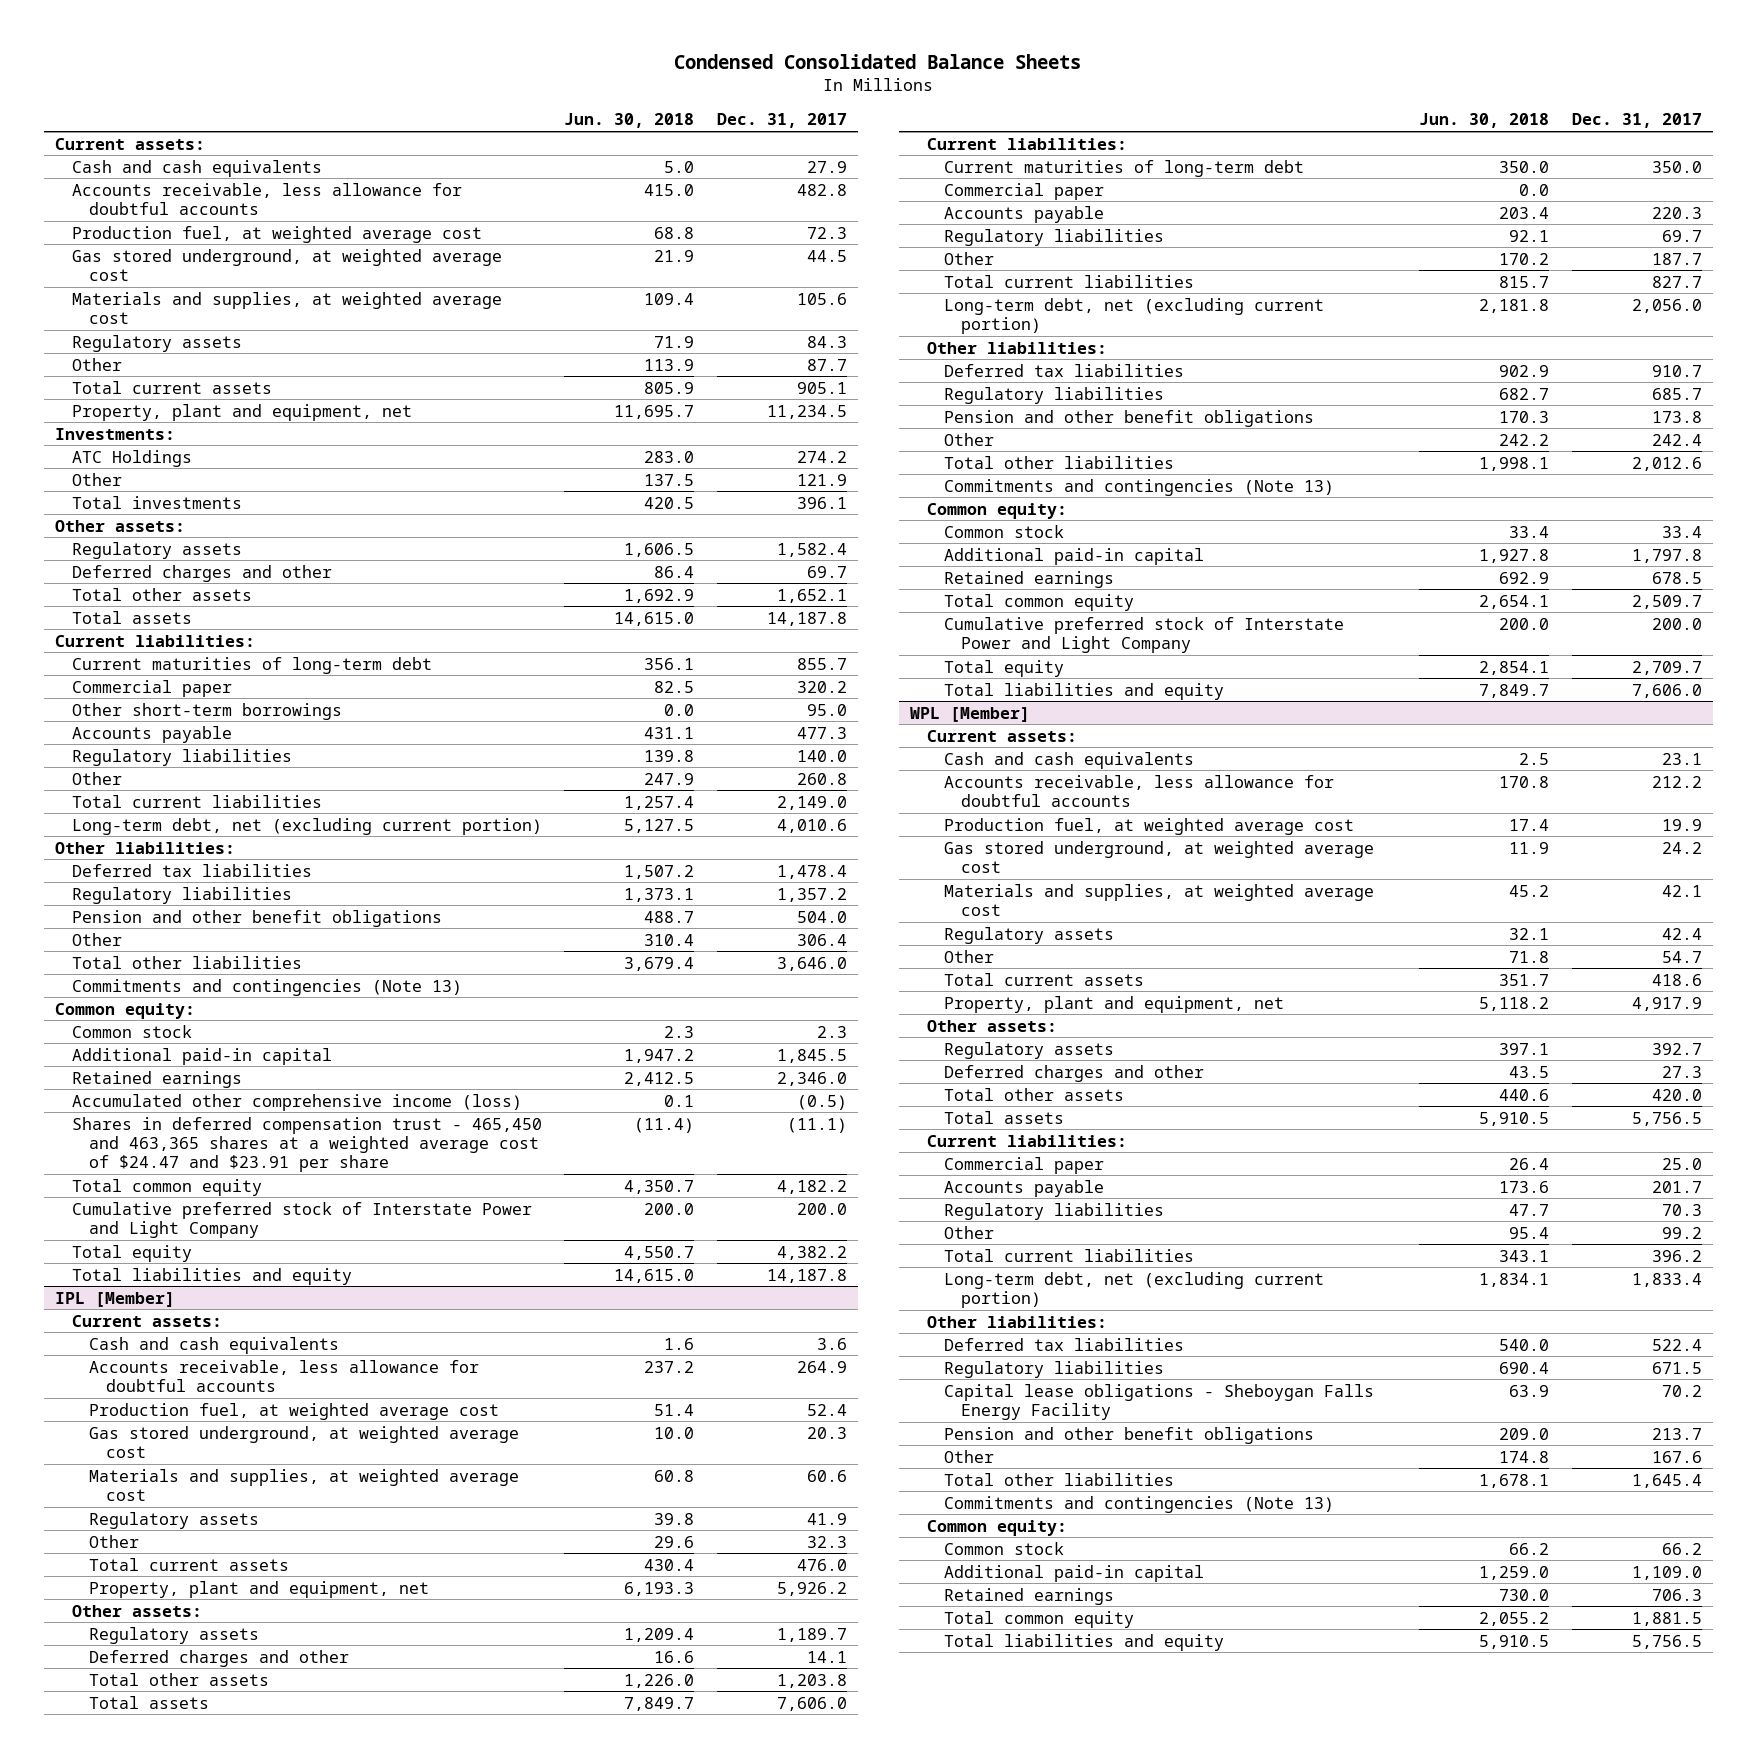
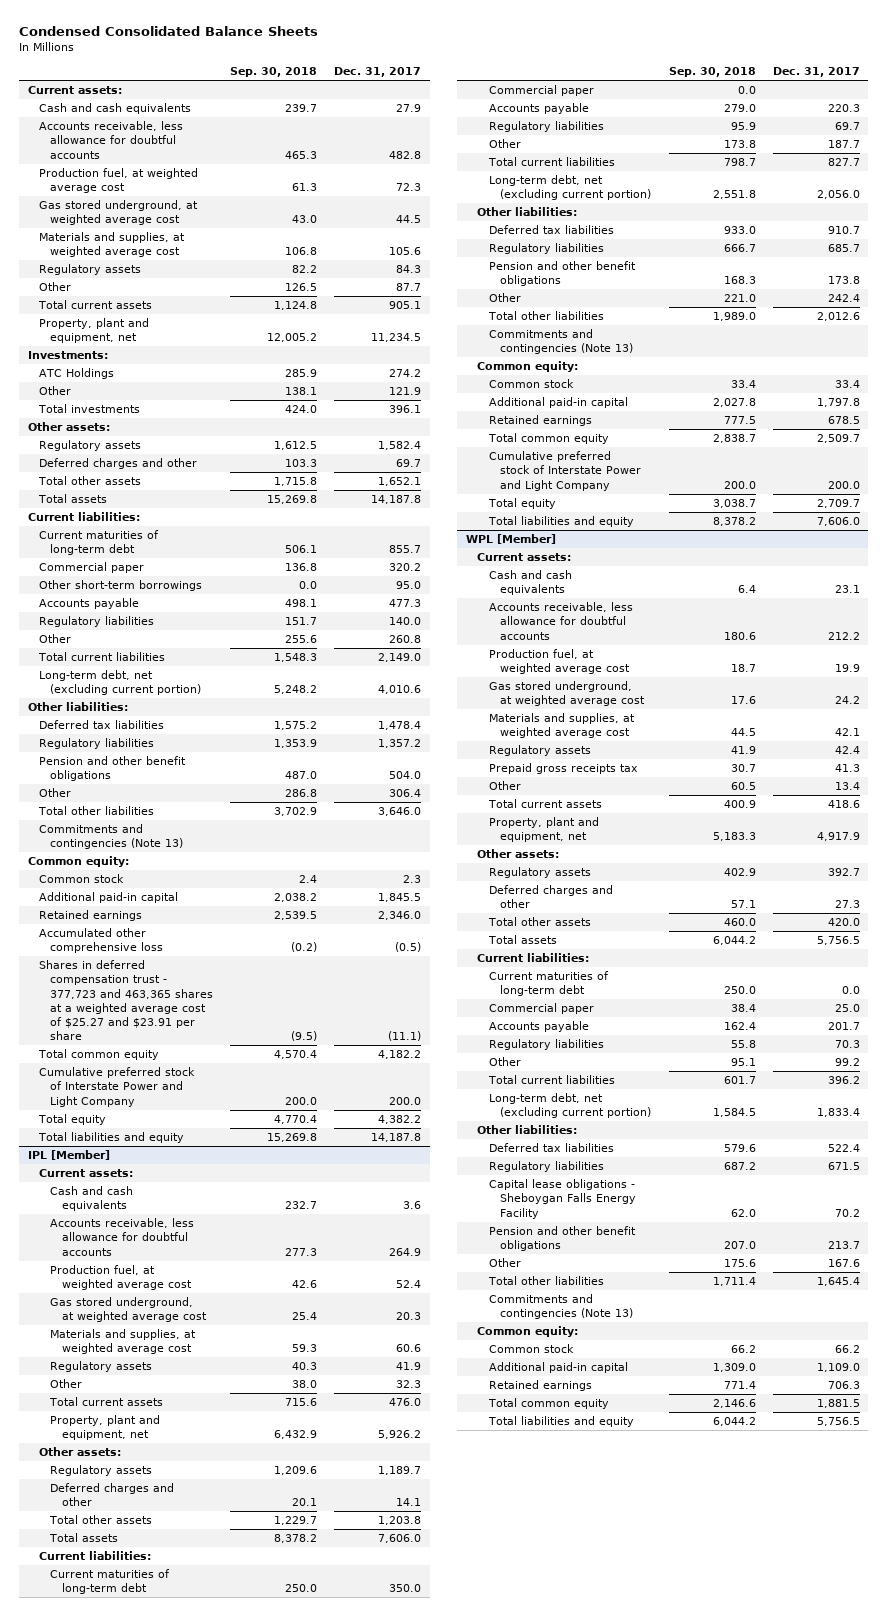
[564,113,695,129] Jun. 30, 2018 -> none
none -> [230,67,318,78] Sep. 30, 2018
[72,1093,523,1111] Accumulated other comprehensive income (loss) -> [38,928,164,954] Accumulated other comprehensive loss
[72,1116,543,1173] Shares in deferred compensation trust - 465,450 and 463,365 shares at a weighted average cost of $24.47 and $23.91 per share -> [38,960,214,1041] Shares in deferred compensation trust - 377,723 and 463,365 shares at a weighted average cost of $25.27 and $23.91 per share
none -> [488,763,638,775] Prepaid gross receipts tax
[1661,950,1702,963] 54.7 -> [834,782,860,791] 13.4
none -> [488,971,609,997] Current maturities of long-term debt

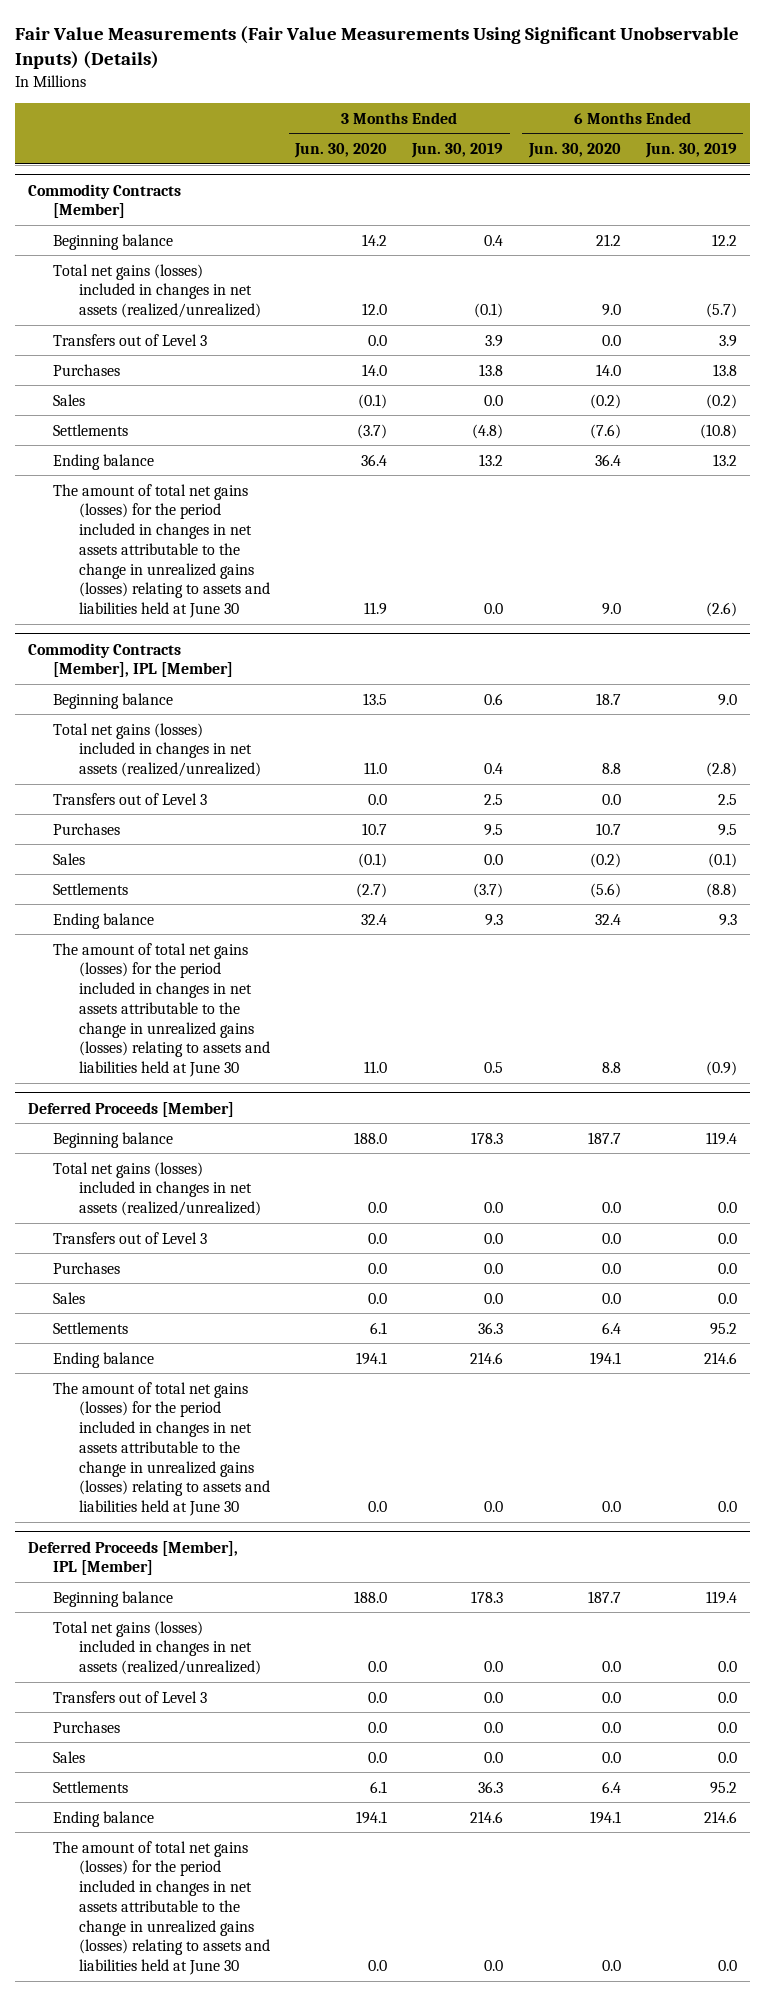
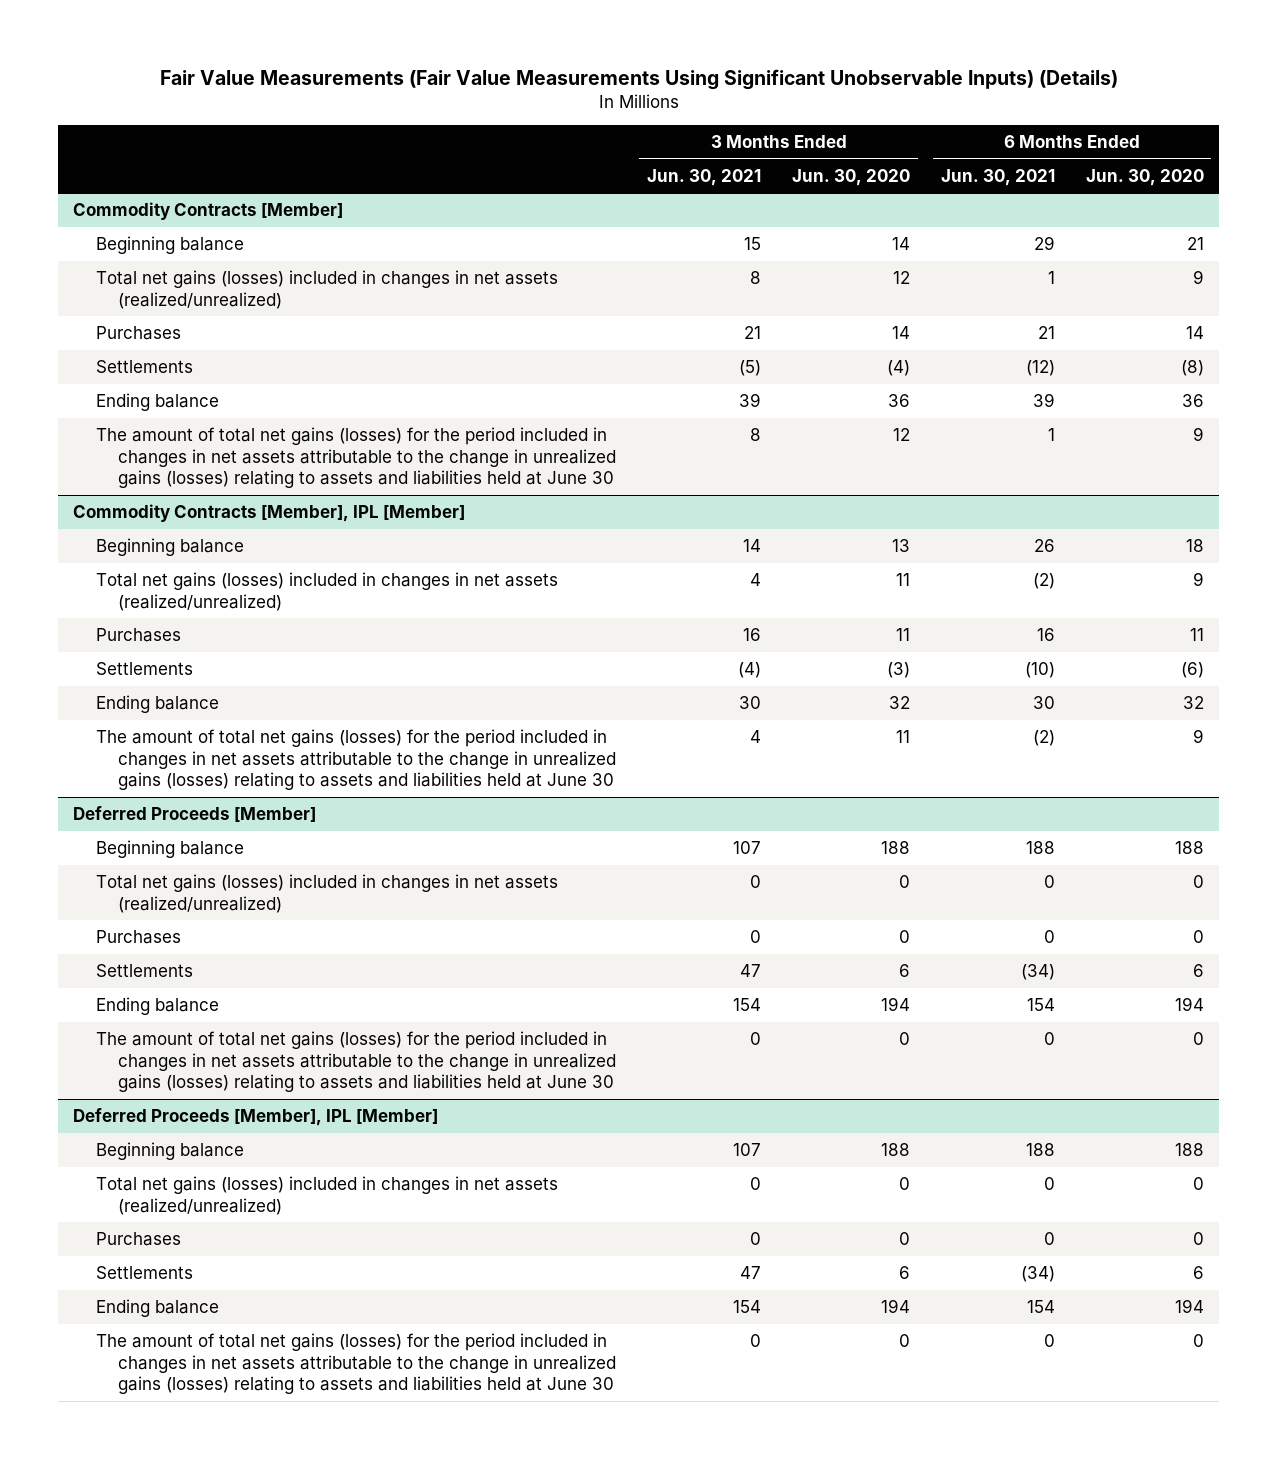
[411,142,504,158] Jun. 30, 2019 -> none
[645,142,738,158] Jun. 30, 2019 -> none
none -> [647,168,762,186] Jun. 30, 2021
none -> [940,168,1055,186] Jun. 30, 2021
[53,333,208,346] Transfers out of Level 3 -> none
[53,393,86,406] Sales -> none
[362,233,388,246] 14.2 -> [891,237,910,251] 14
[595,233,621,246] 21.2 -> [1186,237,1204,251] 21
[362,303,388,316] 12.0 -> [892,271,910,285] 12
[601,304,621,317] 9.0 -> [1192,270,1204,285] 9
[362,363,388,376] 14.0 -> [891,326,910,340] 14
[595,363,621,376] 14.0 -> [1185,326,1204,340] 14
[357,423,388,439] (3.7) -> [886,360,910,377] (4)
[589,423,621,439] (7.6) -> [1180,360,1204,377] (8)
[361,453,388,466] 36.4 -> [887,394,910,408] 36
[594,453,621,466] 36.4 -> [1181,394,1204,408] 36
[364,602,388,616] 11.9 -> [892,428,910,442] 12
[601,603,621,616] 9.0 -> [1192,427,1204,442] 9
[53,792,208,805] Transfers out of Level 3 -> none
[53,852,86,865] Sales -> none
[363,692,388,705] 13.5 -> [891,539,910,553] 13
[595,692,621,705] 18.7 -> [1185,539,1204,553] 18
[364,762,388,775] 11.0 -> [895,573,910,587] 11
[601,763,621,775] 8.8 -> [1192,572,1204,587] 9
[362,822,388,835] 10.7 -> [895,628,910,642] 11
[595,822,621,835] 10.7 -> [1189,628,1204,642] 11
[356,882,388,898] (2.7) -> [886,662,910,679] (3)
[589,882,621,898] (5.6) -> [1180,662,1204,679] (6)
[361,913,388,925] 32.4 -> [888,696,910,710] 32
[594,913,621,925] 32.4 -> [1182,696,1204,710] 32
[364,1061,388,1074] 11.0 -> [895,730,910,744] 11
[601,1062,621,1074] 8.8 -> [1192,729,1204,744] 9
[53,1231,208,1244] Transfers out of Level 3 -> none
[53,1291,86,1304] Sales -> none
[354,1131,388,1144] 188.0 -> [880,841,910,855] 188
[587,1131,621,1144] 187.7 -> [1174,841,1204,855] 188
[368,1202,388,1214] 0.0 -> [898,875,910,889] 0
[601,1202,621,1214] 0.0 -> [1192,875,1204,889] 0
[368,1262,388,1274] 0.0 -> [898,930,910,944] 0
[601,1262,621,1274] 0.0 -> [1192,930,1204,944] 0
[370,1321,388,1334] 6.1 -> [898,964,910,978] 6
[601,1321,621,1334] 6.4 -> [1192,964,1204,978] 6
[356,1351,388,1365] 194.1 -> [880,997,910,1012] 194
[589,1351,621,1365] 194.1 -> [1174,997,1204,1012] 194
[368,1501,388,1513] 0.0 -> [898,1032,910,1046] 0
[601,1501,621,1513] 0.0 -> [1192,1032,1204,1046] 0
[53,1690,208,1703] Transfers out of Level 3 -> none
[53,1750,86,1763] Sales -> none
[354,1590,388,1603] 188.0 -> [880,1143,910,1157] 188
[587,1590,621,1603] 187.7 -> [1174,1143,1204,1157] 188
[368,1661,388,1673] 0.0 -> [898,1177,910,1191] 0
[601,1661,621,1673] 0.0 -> [1192,1177,1204,1191] 0
[368,1721,388,1733] 0.0 -> [898,1232,910,1246] 0
[601,1721,621,1733] 0.0 -> [1192,1232,1204,1246] 0
[370,1780,388,1793] 6.1 -> [898,1266,910,1280] 6
[601,1780,621,1793] 6.4 -> [1192,1266,1204,1280] 6
[356,1810,388,1824] 194.1 -> [880,1299,910,1314] 194
[589,1810,621,1824] 194.1 -> [1174,1299,1204,1314] 194
[368,1960,388,1972] 0.0 -> [898,1334,910,1348] 0
[601,1960,621,1972] 0.0 -> [1192,1334,1204,1348] 0

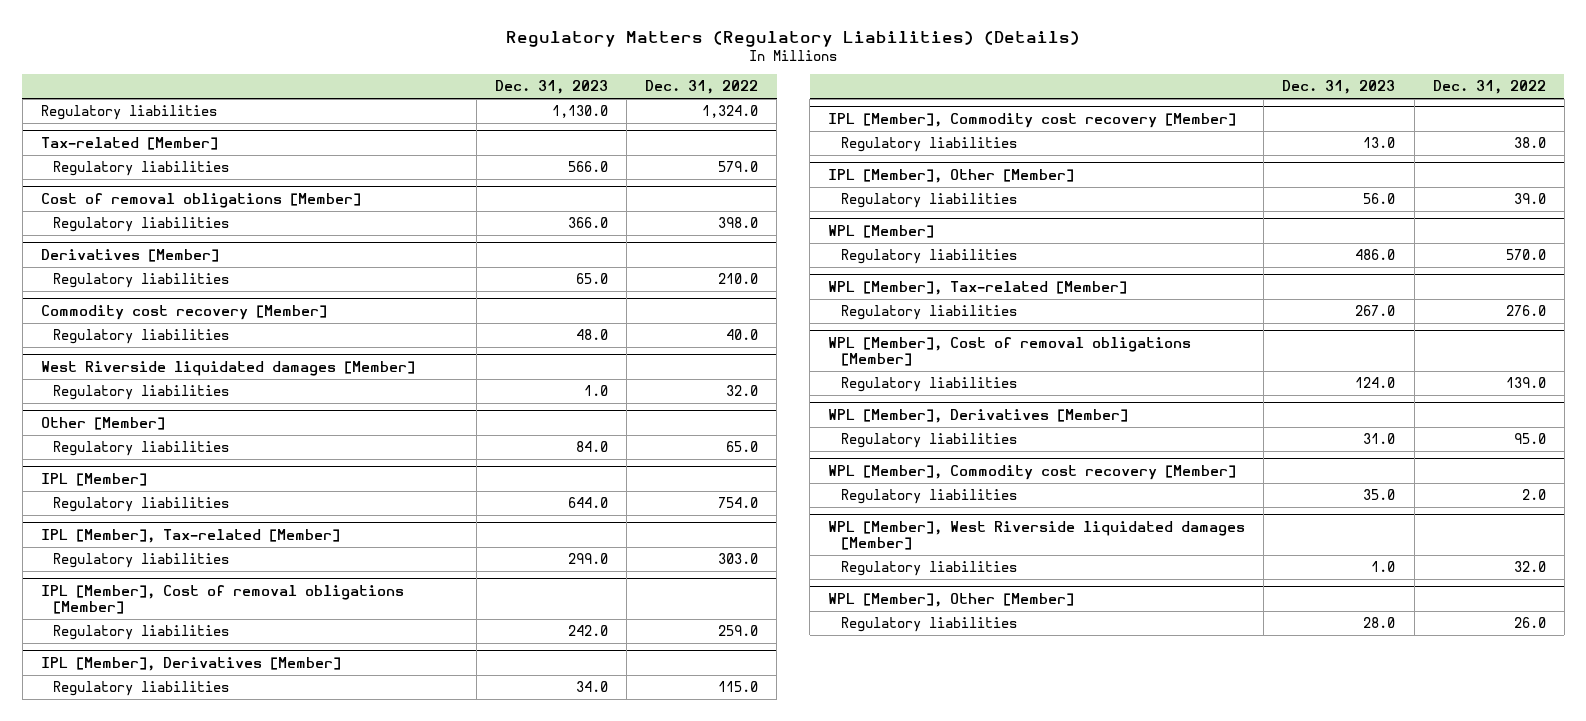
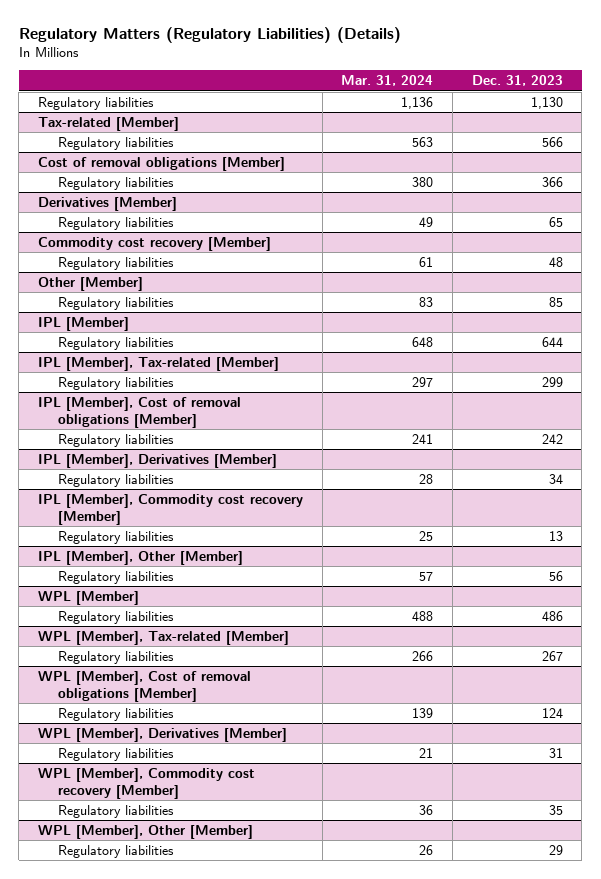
[645,80,759,95] Dec. 31, 2022 -> none
none -> [341,75,434,87] Mar. 31, 2024
[551,105,608,119] 1,130.0 -> [530,96,563,109] 1,130
[567,161,608,173] 566.0 -> [541,136,563,147] 566
[567,217,608,229] 366.0 -> [541,176,563,187] 366
[575,273,608,285] 65.0 -> [548,216,563,227] 65
[40,361,415,377] West Riverside liquidated damages [Member] -> none
[53,385,230,401] Regulatory liabilities -> none
[575,329,608,341] 48.0 -> [548,256,563,267] 48
[575,441,608,453] 84.0 -> [548,296,563,307] 85
[567,497,608,509] 644.0 -> [541,336,563,347] 644
[567,553,608,565] 299.0 -> [541,376,563,387] 299
[567,625,608,637] 242.0 -> [541,433,563,444] 242
[575,681,608,693] 34.0 -> [548,473,563,484] 34
[1363,137,1396,149] 13.0 -> [548,530,563,541] 13
[1363,193,1396,205] 56.0 -> [548,570,563,581] 56
[1355,249,1396,261] 486.0 -> [541,610,563,621] 486
[1355,305,1396,317] 267.0 -> [541,650,563,661] 267
[1355,377,1396,389] 124.0 -> [541,707,563,718] 124
[1363,433,1396,445] 31.0 -> [548,747,563,758] 31
[828,521,1246,550] WPL [Member], West Riverside liquidated damages [Member] -> none
[840,561,1017,577] Regulatory liabilities -> none
[1363,489,1396,501] 35.0 -> [548,804,563,815] 35
[1363,617,1396,629] 28.0 -> [548,844,563,855] 29

